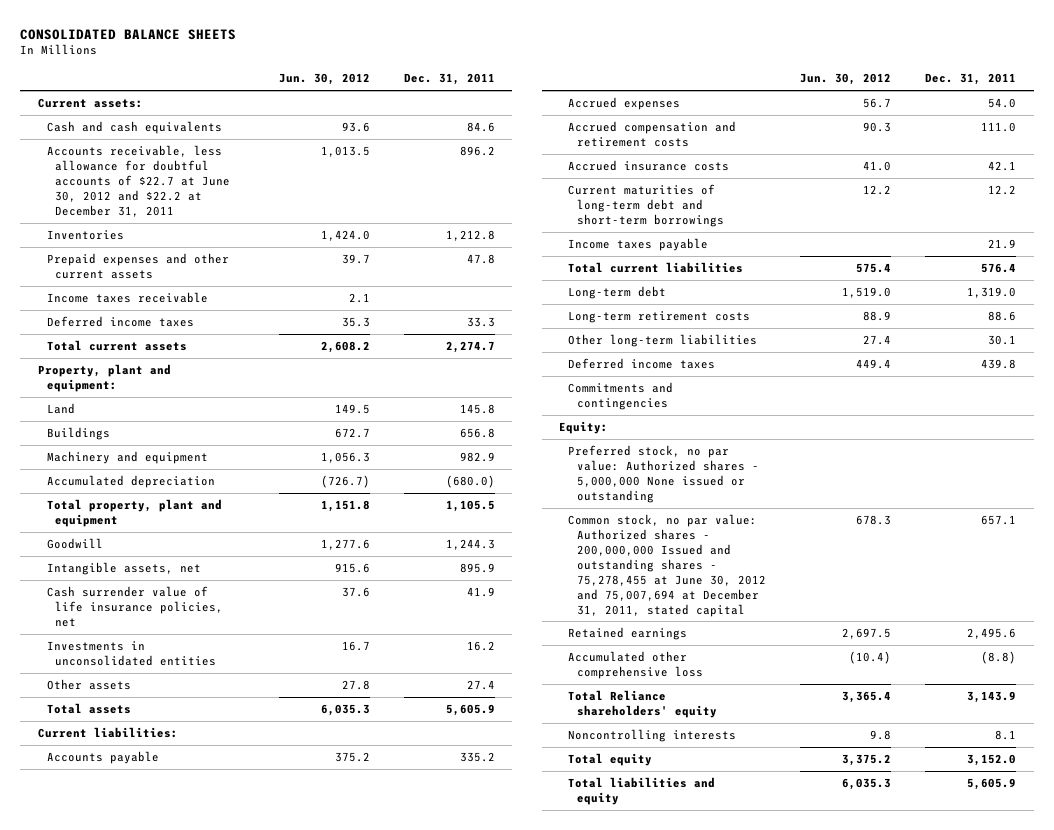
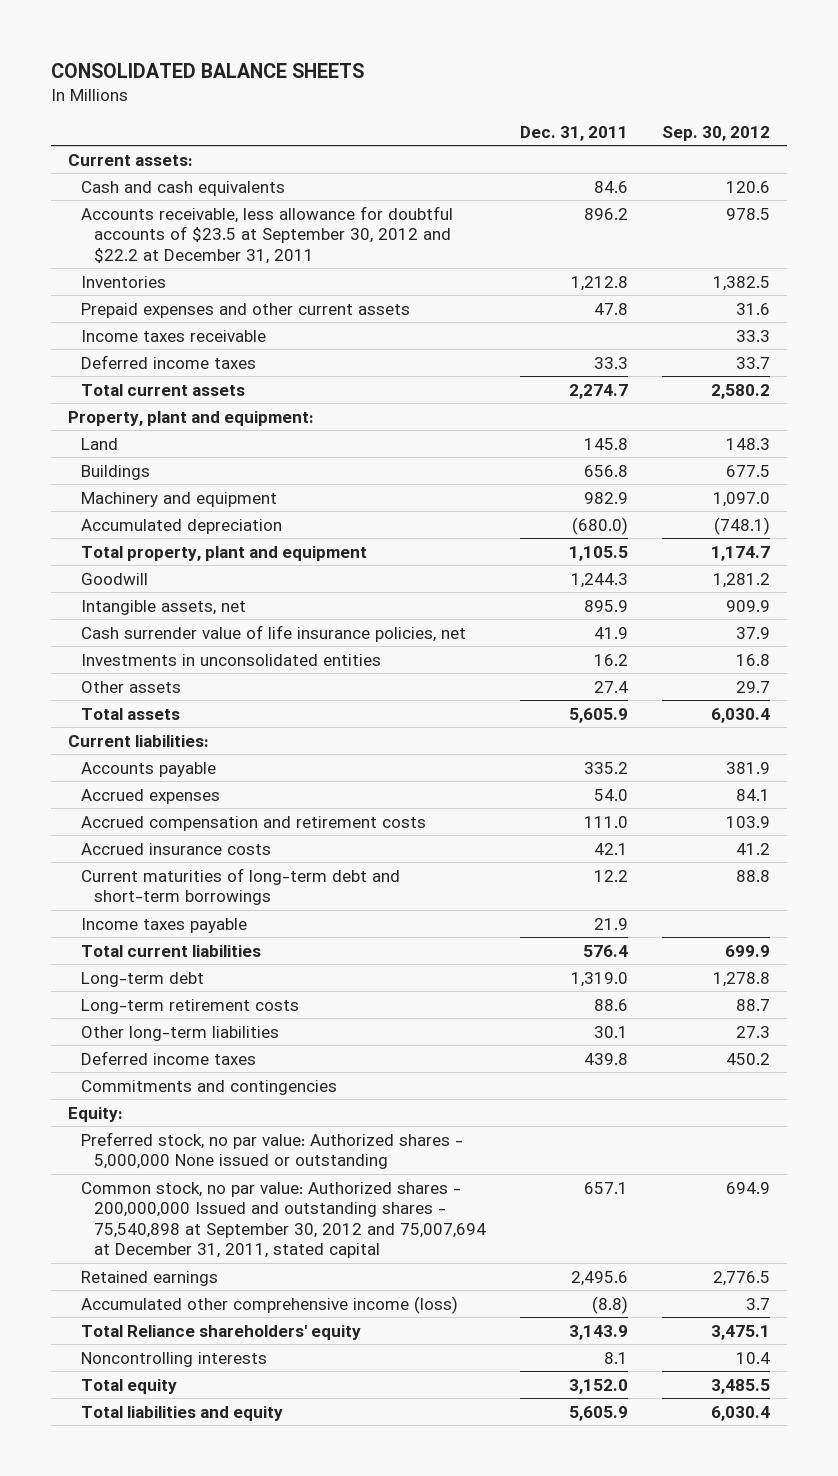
[278,73,370,86] Jun. 30, 2012 -> none
none -> [662,125,771,141] Sep. 30, 2012
[46,145,231,217] Accounts receivable, less allowance for doubtful accounts of $22.7 at June 30, 2012 and $22.2 at December 31, 2011 -> [81,205,454,264] Accounts receivable, less allowance for doubtful accounts of $23.5 at September 30, 2012 and $22.2 at December 31, 2011
[567,514,766,617] Common stock, no par value: Authorized shares - 200,000,000 Issued and outstanding shares - 75,278,455 at June 30, 2012 and 75,007,694 at December 31, 2011, stated capital -> [81,1181,487,1259] Common stock, no par value: Authorized shares - 200,000,000 Issued and outstanding shares - 75,540,898 at September 30, 2012 and 75,007,694 at December 31, 2011, stated capital
[567,651,703,679] Accumulated other comprehensive loss -> [81,1295,459,1314] Accumulated other comprehensive income (loss)

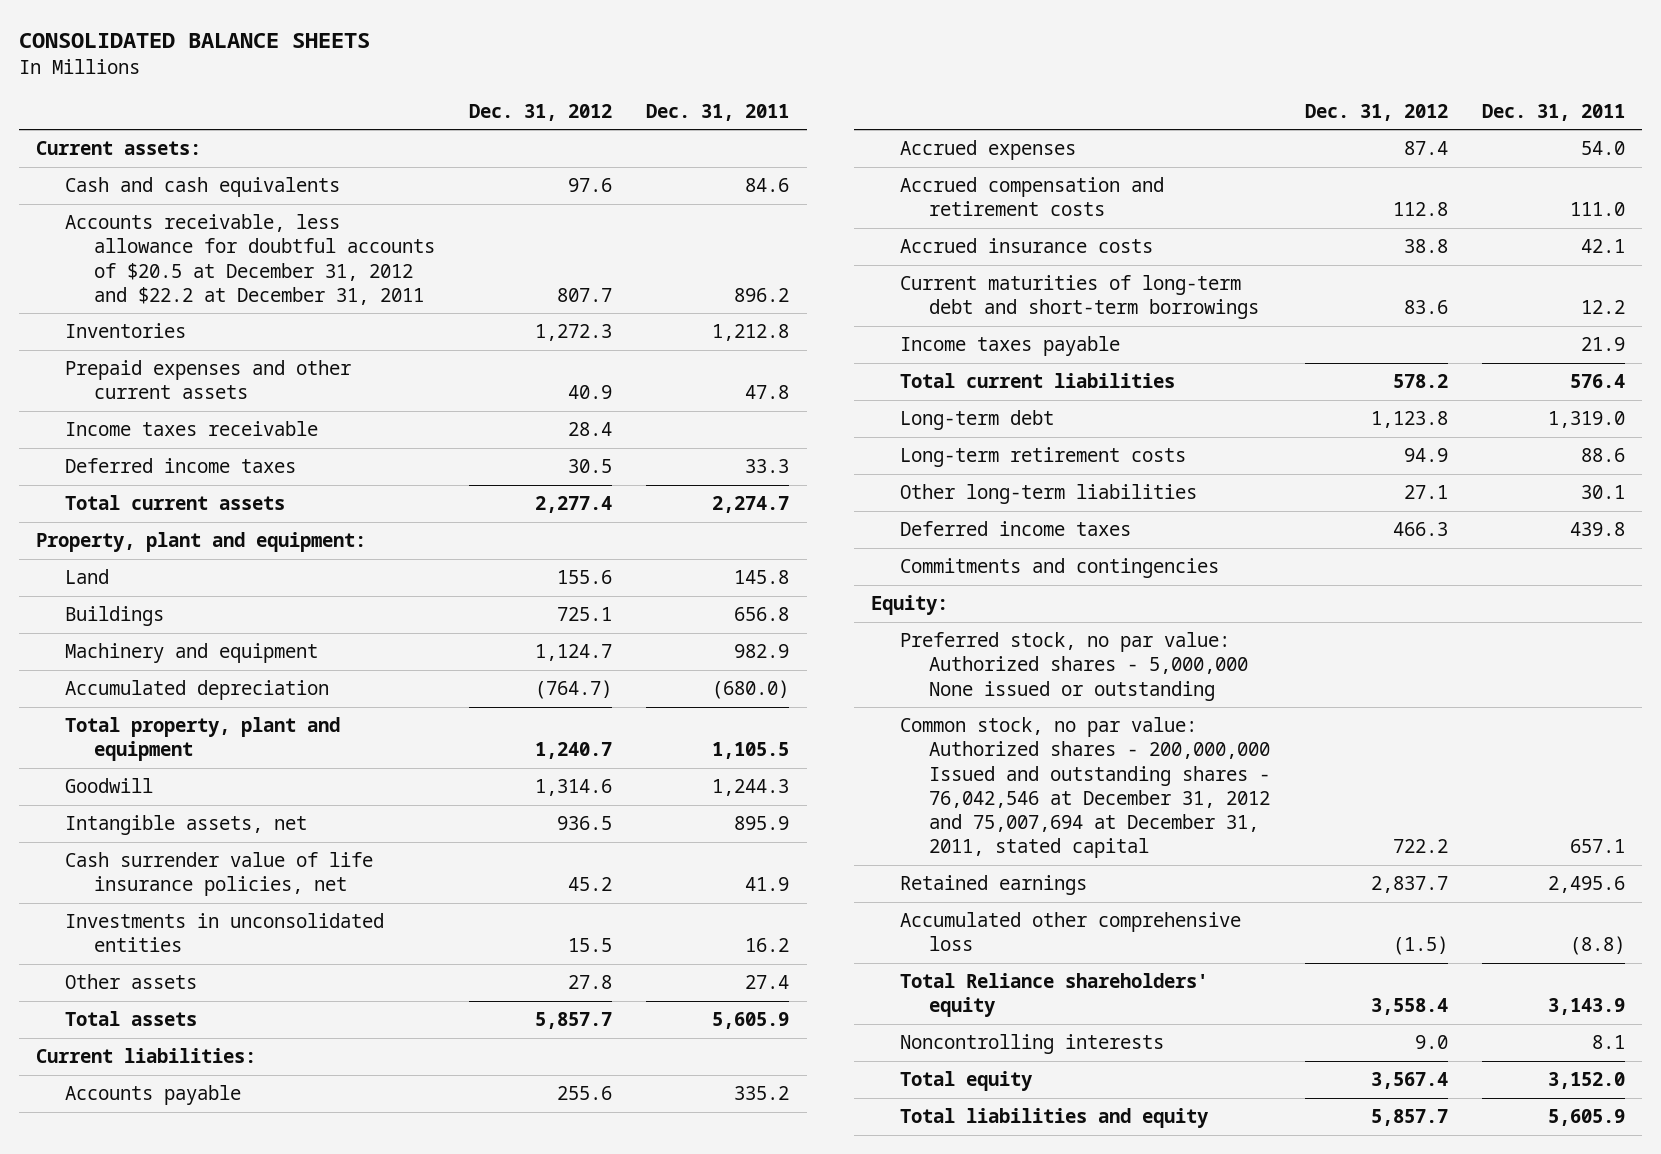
[662,125,771,141] Sep. 30, 2012 -> none
none -> [469,103,613,121] Dec. 31, 2012
[81,205,454,264] Accounts receivable, less allowance for doubtful accounts of $23.5 at September 30, 2012 and $22.2 at December 31, 2011 -> [64,214,435,305] Accounts receivable, less allowance for doubtful accounts of $20.5 at December 31, 2012 and $22.2 at December 31, 2011
[81,1181,487,1259] Common stock, no par value: Authorized shares - 200,000,000 Issued and outstanding shares - 75,540,898 at September 30, 2012 and 75,007,694 at December 31, 2011, stated capital -> [900,717,1271,859] Common stock, no par value: Authorized shares - 200,000,000 Issued and outstanding shares - 76,042,546 at December 31, 2012 and 75,007,694 at December 31, 2011, stated capital
[81,1295,459,1314] Accumulated other comprehensive income (loss) -> [900,912,1242,952] Accumulated other comprehensive loss

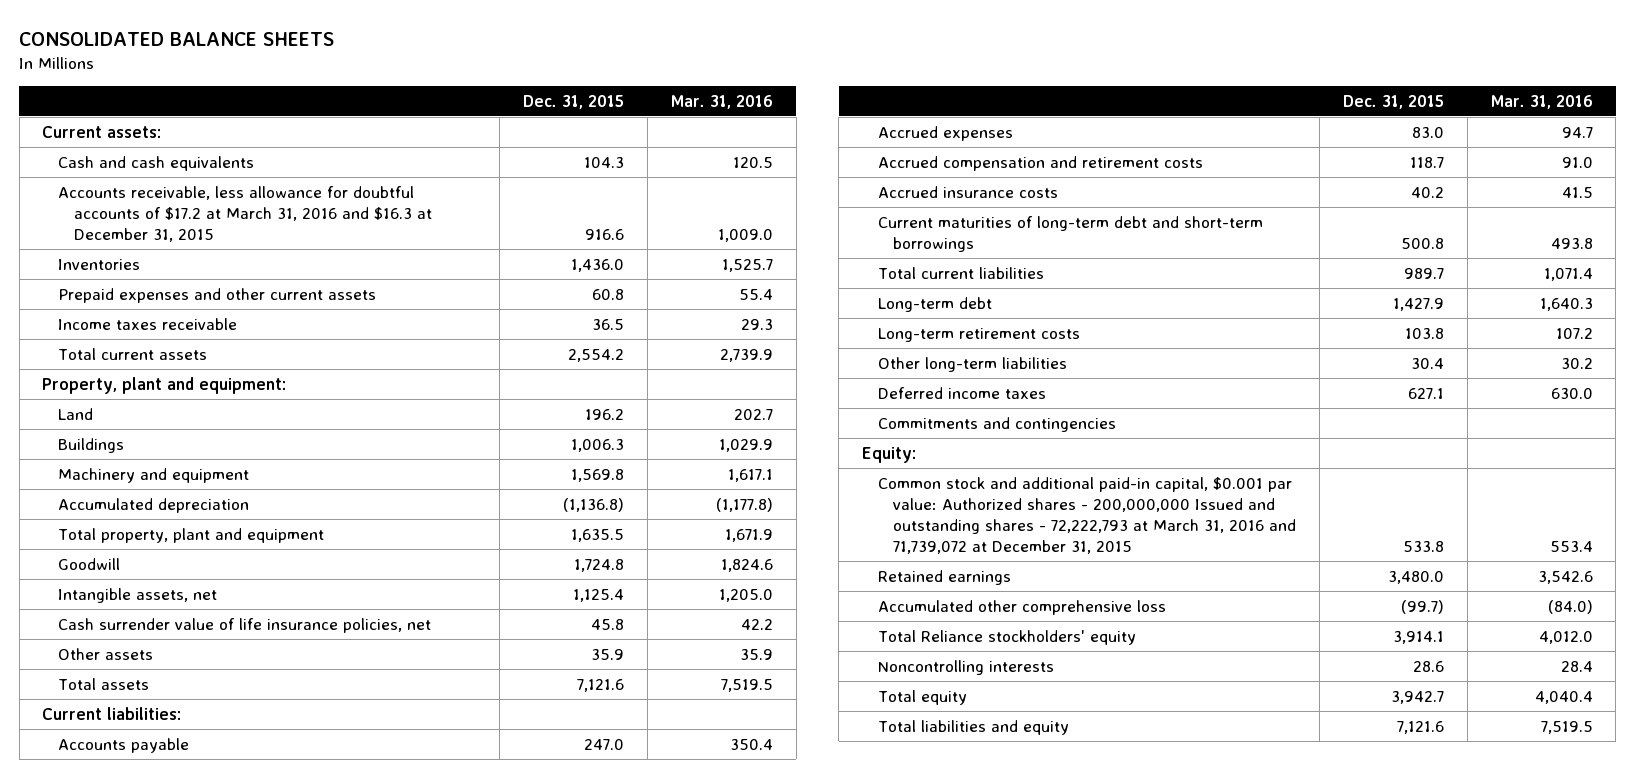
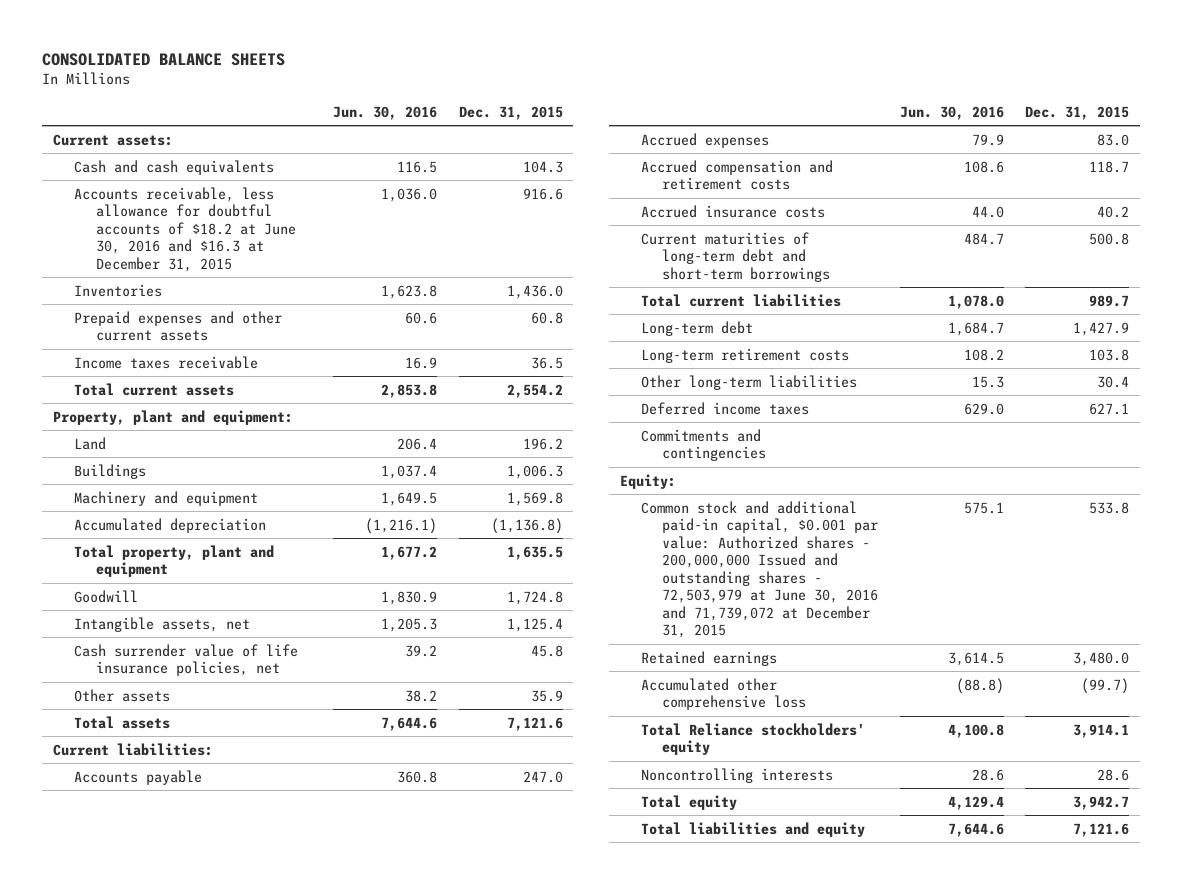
[670,94,773,109] Mar. 31, 2016 -> none
none -> [333,105,438,120] Jun. 30, 2016
[57,185,432,243] Accounts receivable, less allowance for doubtful accounts of $17.2 at March 31, 2016 and $16.3 at December 31, 2015 -> [74,186,296,272] Accounts receivable, less allowance for doubtful accounts of $18.2 at June 30, 2016 and $16.3 at December 31, 2015
[877,476,1297,555] Common stock and additional paid-in capital, $0.001 par value: Authorized shares - 200,000,000 Issued and outstanding shares - 72,222,793 at March 31, 2016 and 71,739,072 at December 31, 2015 -> [640,500,879,639] Common stock and additional paid-in capital, $0.001 par value: Authorized shares - 200,000,000 Issued and outstanding shares - 72,503,979 at June 30, 2016 and 71,739,072 at December 31, 2015

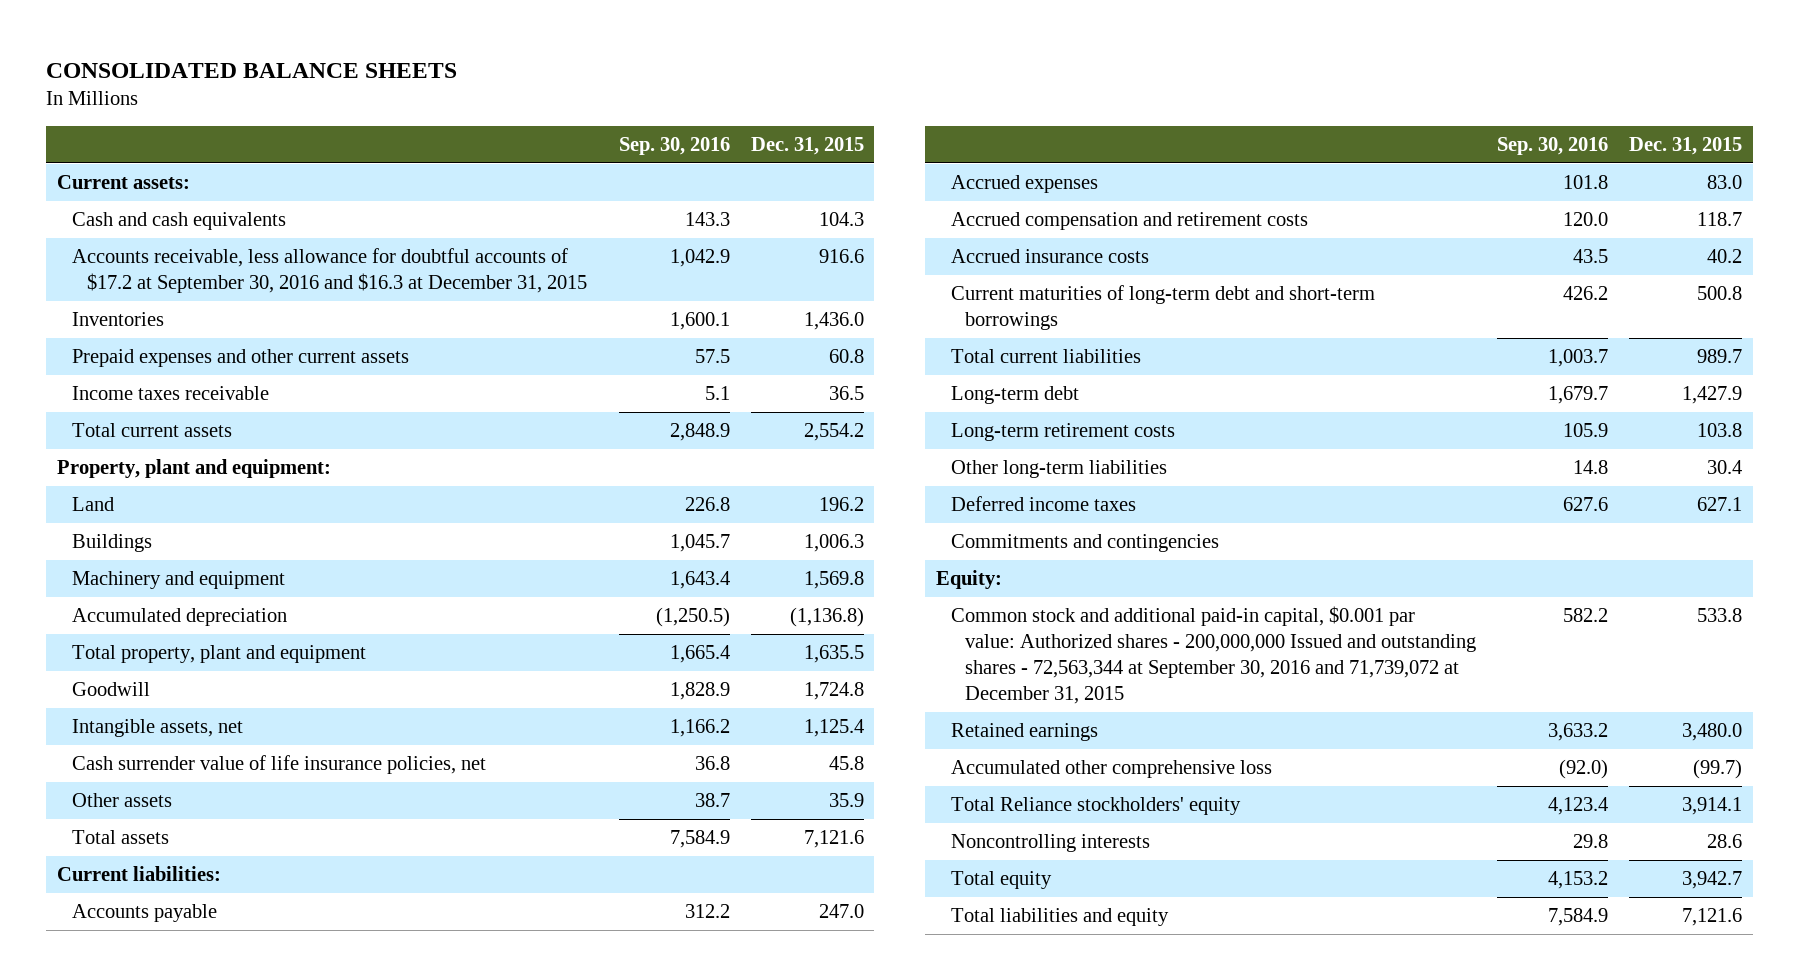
[333,105,438,120] Jun. 30, 2016 -> none
none -> [618,136,730,155] Sep. 30, 2016
[74,186,296,272] Accounts receivable, less allowance for doubtful accounts of $18.2 at June 30, 2016 and $16.3 at December 31, 2015 -> [71,247,587,293] Accounts receivable, less allowance for doubtful accounts of $17.2 at September 30, 2016 and $16.3 at December 31, 2015
[640,500,879,639] Common stock and additional paid-in capital, $0.001 par value: Authorized shares - 200,000,000 Issued and outstanding shares - 72,503,979 at June 30, 2016 and 71,739,072 at December 31, 2015 -> [950,605,1477,704] Common stock and additional paid-in capital, $0.001 par value: Authorized shares - 200,000,000 Issued and outstanding shares - 72,563,344 at September 30, 2016 and 71,739,072 at December 31, 2015

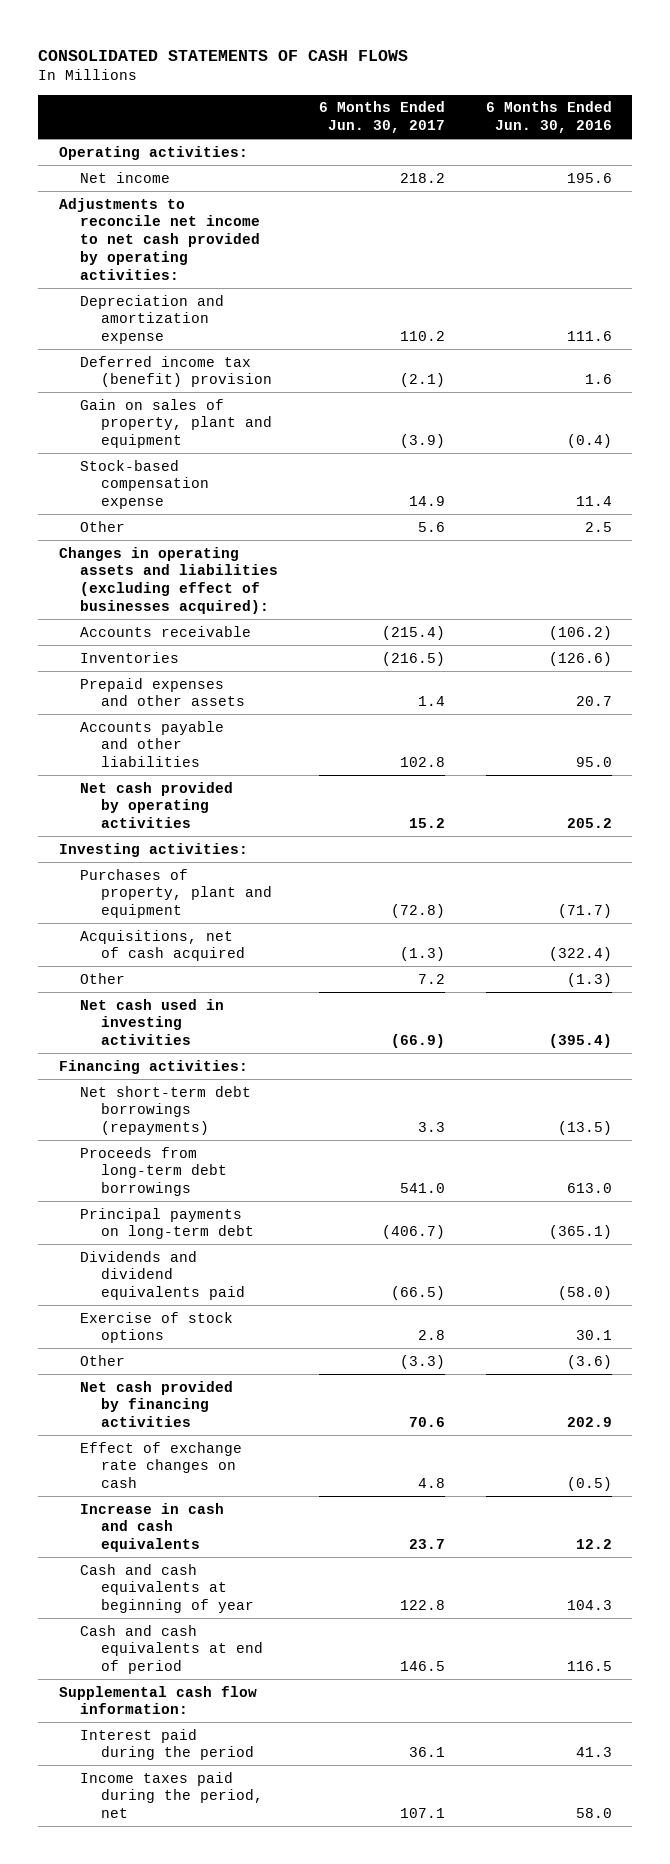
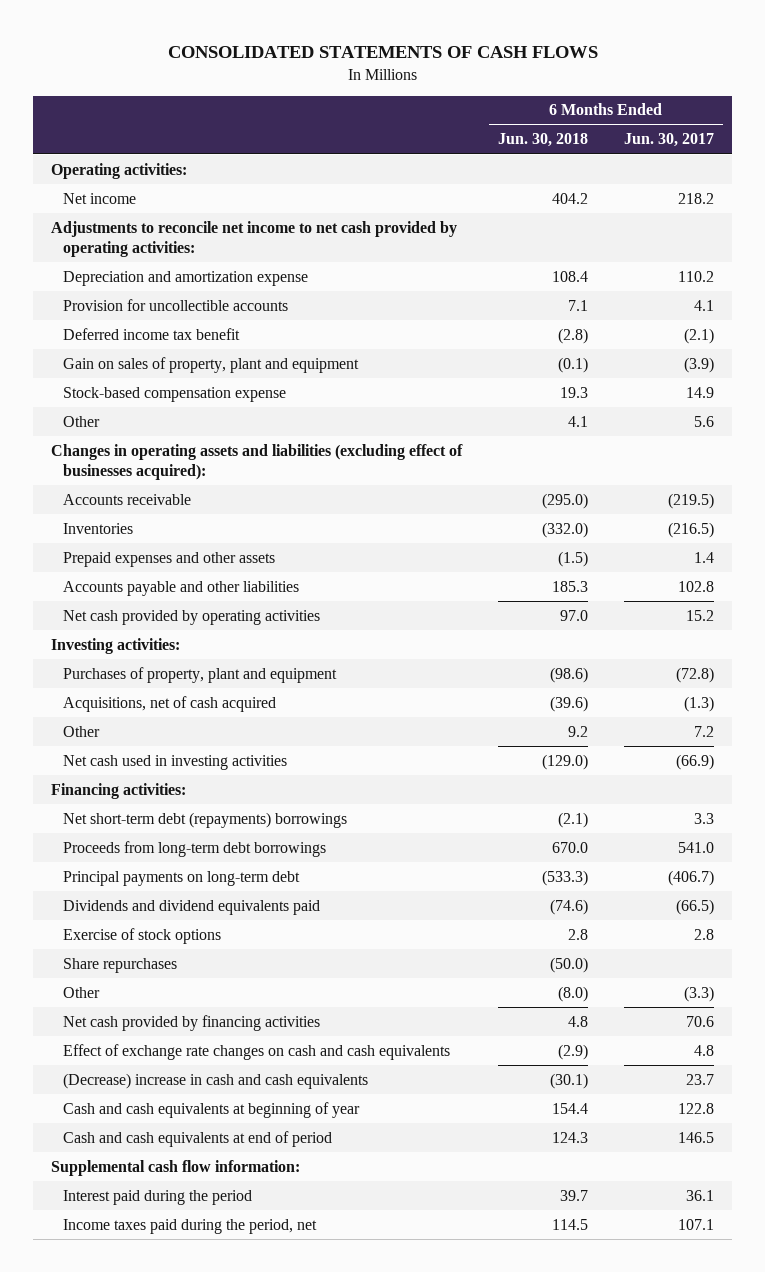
[485,101,612,134] 6 Months Ended Jun. 30, 2016 -> none
none -> [498,133,589,148] Jun. 30, 2018
none -> [62,298,288,311] Provision for uncollectible accounts
[79,355,272,388] Deferred income tax (benefit) provision -> [62,327,240,340] Deferred income tax benefit
[381,625,445,640] (215.4) -> [668,492,715,509] (219.5)
[79,1085,251,1136] Net short-term debt borrowings (repayments) -> [62,811,347,828] Net short-term debt (repayments) borrowings
none -> [62,957,177,973] Share repurchases
[79,1441,242,1489] Effect of exchange rate changes on cash -> [62,1043,450,1060] Effect of exchange rate changes on cash and cash equivalents
[79,1502,224,1553] Increase in cash and cash equivalents -> [62,1072,368,1089] (Decrease) increase in cash and cash equivalents

